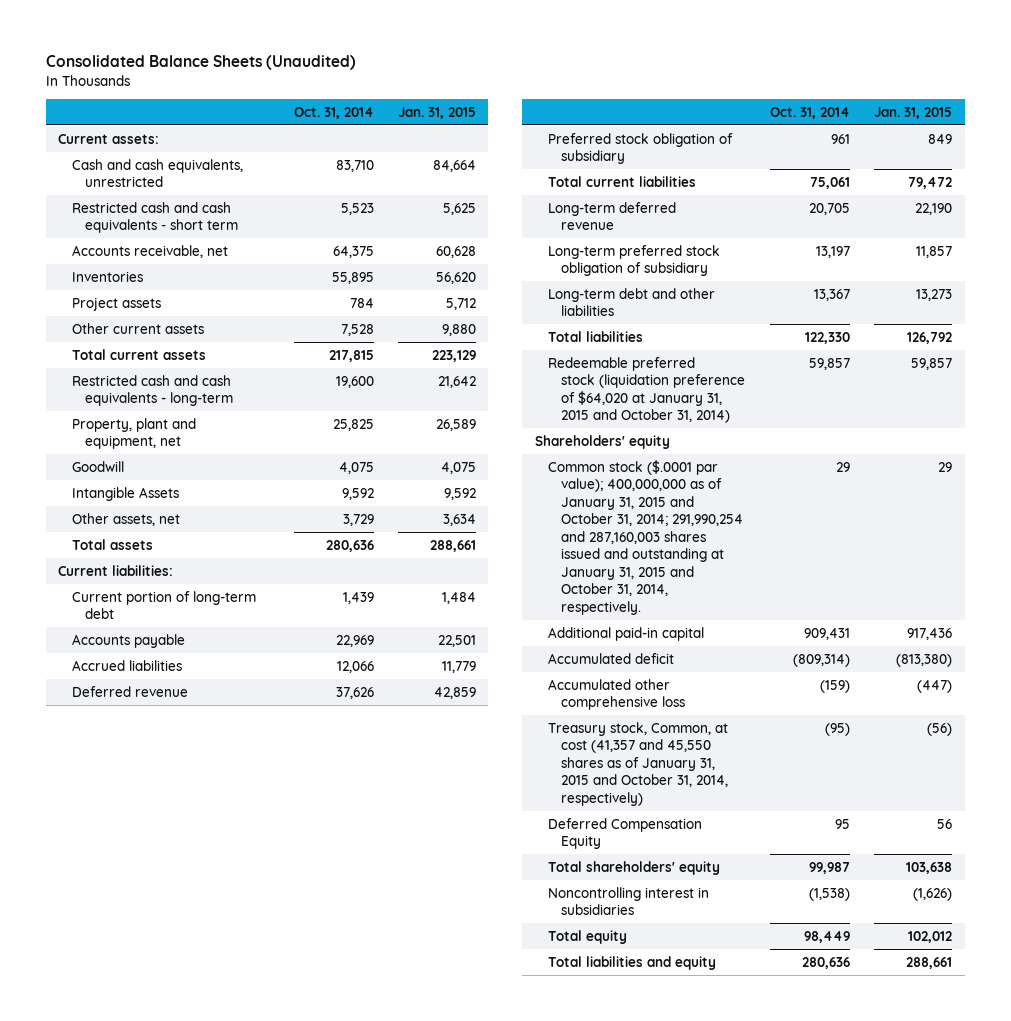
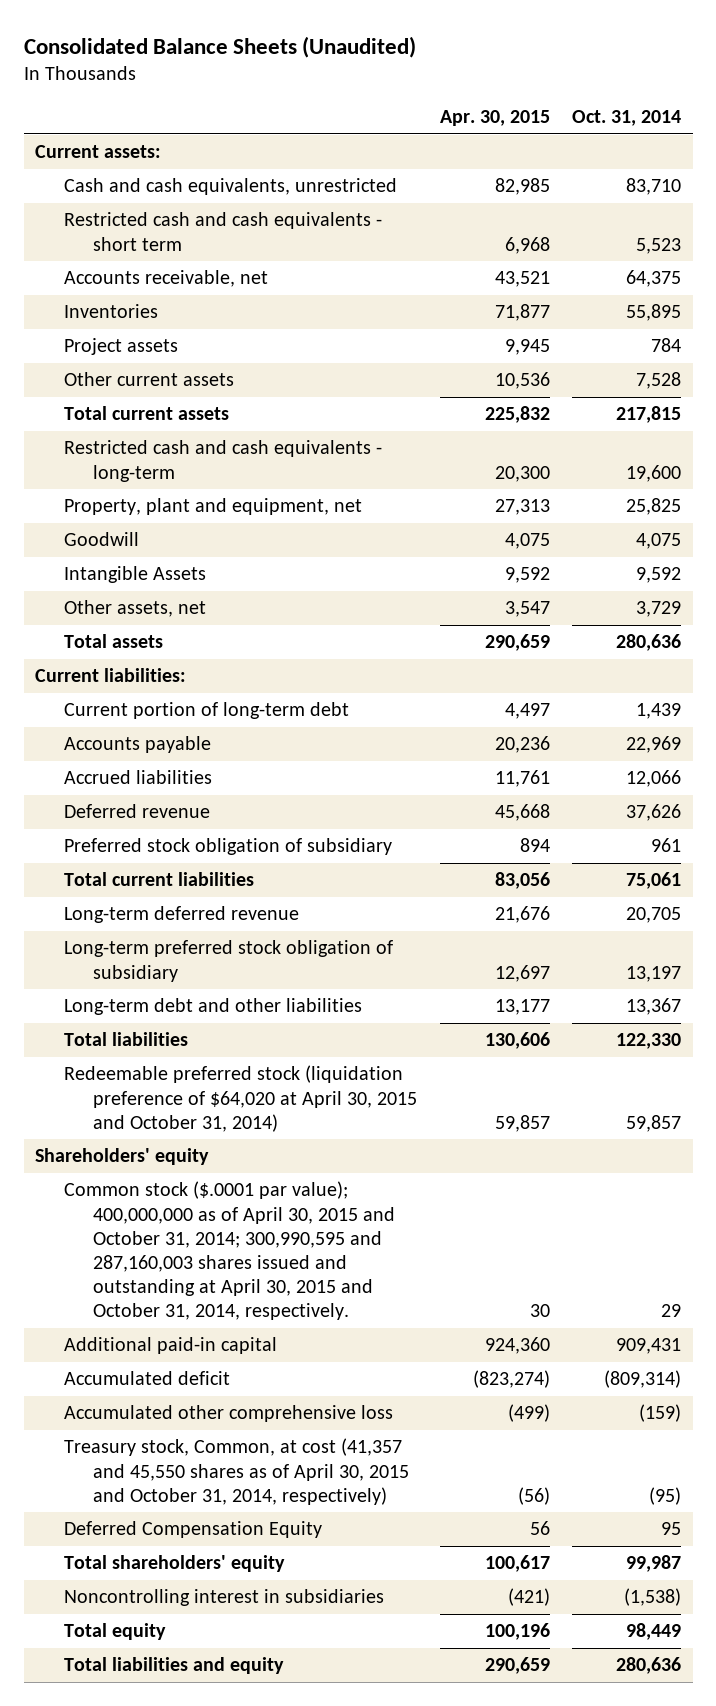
[397,106,476,119] Jan. 31, 2015 -> none
none -> [439,109,550,126] Apr. 30, 2015
[548,356,746,424] Redeemable preferred stock (liquidation preference of $64,020 at January 31, 2015 and October 31, 2014) -> [63,1065,418,1132] Redeemable preferred stock (liquidation preference of $64,020 at April 30, 2015 and October 31, 2014)
[548,459,744,615] Common stock ($.0001 par value); 400,000,000 as of January 31, 2015 and October 31, 2014; 291,990,254 and 287,160,003 shares issued and outstanding at January 31, 2015 and October 31, 2014, respectively. -> [63,1181,396,1320] Common stock ($.0001 par value); 400,000,000 as of April 30, 2015 and October 31, 2014; 300,990,595 and 287,160,003 shares issued and outstanding at April 30, 2015 and October 31, 2014, respectively.
[548,721,729,806] Treasury stock, Common, at cost (41,357 and 45,550 shares as of January 31, 2015 and October 31, 2014, respectively) -> [63,1438,410,1505] Treasury stock, Common, at cost (41,357 and 45,550 shares as of April 30, 2015 and October 31, 2014, respectively)

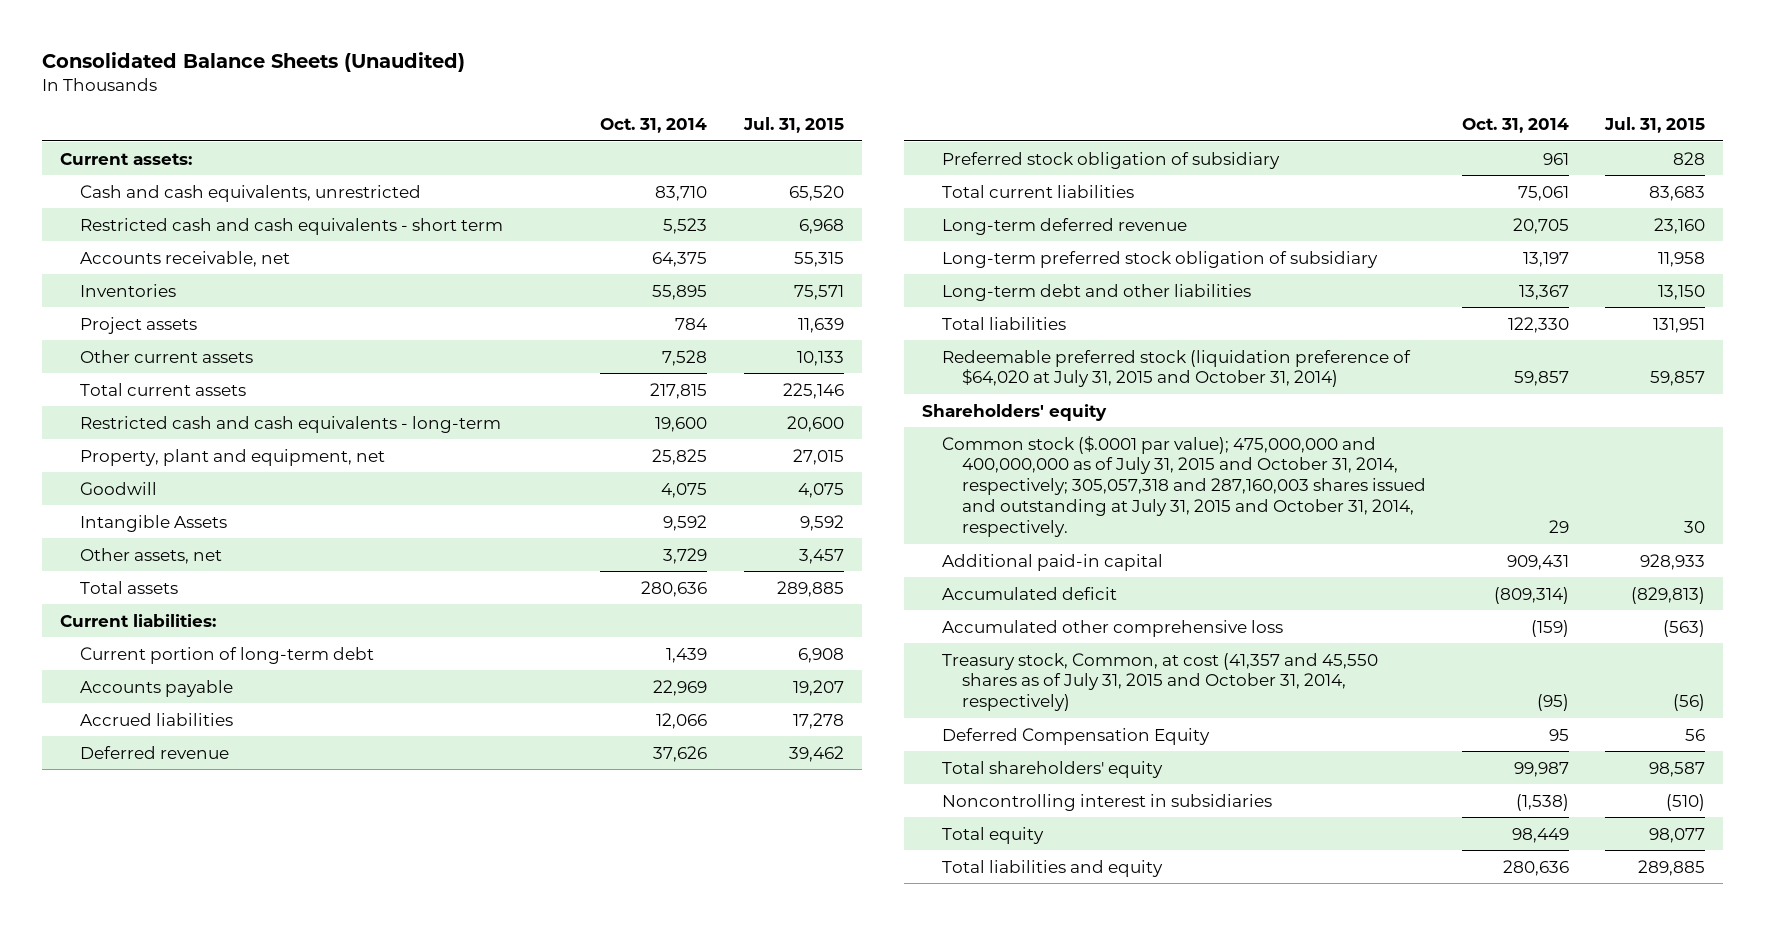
[439,109,550,126] Apr. 30, 2015 -> none
none -> [742,116,844,133] Jul. 31, 2015
[63,1065,418,1132] Redeemable preferred stock (liquidation preference of $64,020 at April 30, 2015 and October 31, 2014) -> [941,349,1411,388] Redeemable preferred stock (liquidation preference of $64,020 at July 31, 2015 and October 31, 2014)
[63,1181,396,1320] Common stock ($.0001 par value); 400,000,000 as of April 30, 2015 and October 31, 2014; 300,990,595 and 287,160,003 shares issued and outstanding at April 30, 2015 and October 31, 2014, respectively. -> [941,435,1426,537] Common stock ($.0001 par value); 475,000,000 and 400,000,000 as of July 31, 2015 and October 31, 2014, respectively; 305,057,318 and 287,160,003 shares issued and outstanding at July 31, 2015 and October 31, 2014, respectively.
[63,1438,410,1505] Treasury stock, Common, at cost (41,357 and 45,550 shares as of April 30, 2015 and October 31, 2014, respectively) -> [941,652,1378,712] Treasury stock, Common, at cost (41,357 and 45,550 shares as of July 31, 2015 and October 31, 2014, respectively)

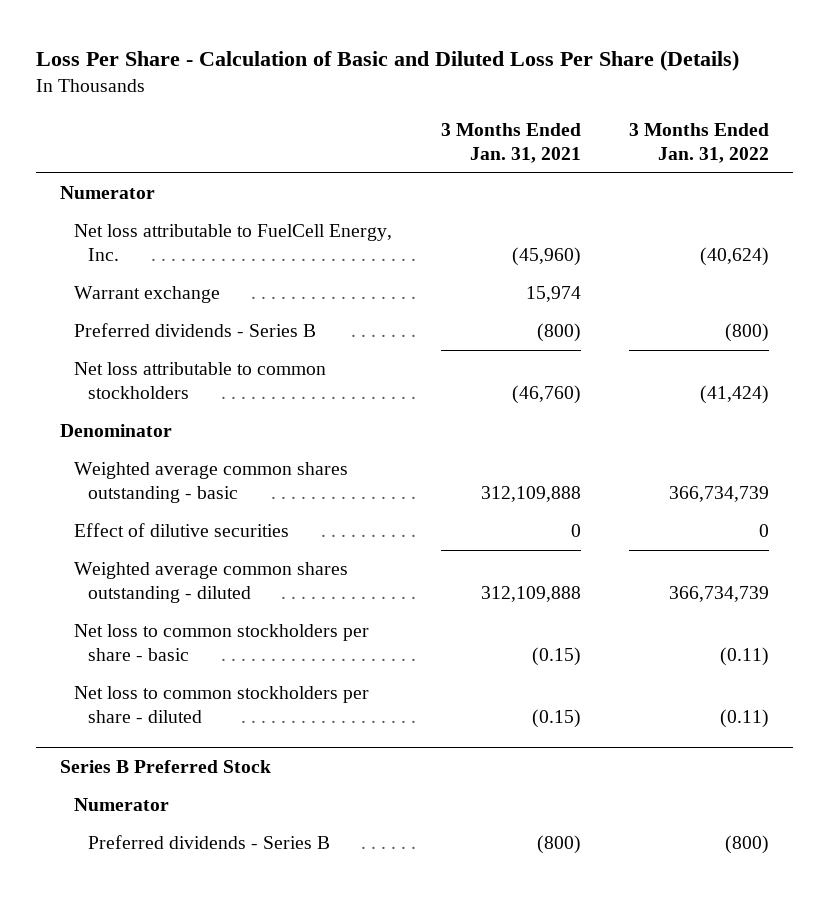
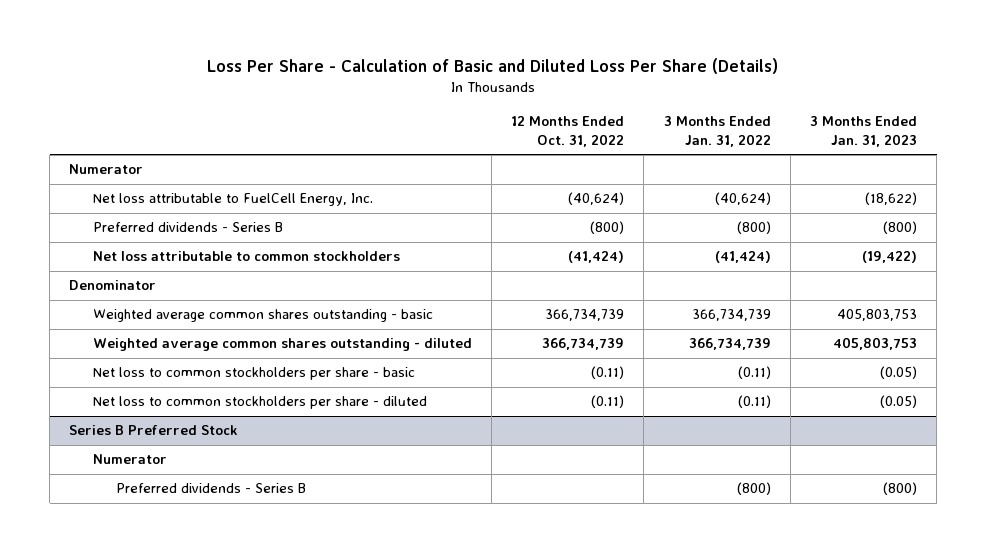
[440,123,581,163] 3 Months Ended Jan. 31, 2021 -> none
none -> [511,116,625,148] 12 Months Ended Oct. 31, 2022
none -> [810,116,918,148] 3 Months Ended Jan. 31, 2023
[74,286,221,304] Warrant exchange -> none
[74,523,290,538] Effect of dilutive securities -> none

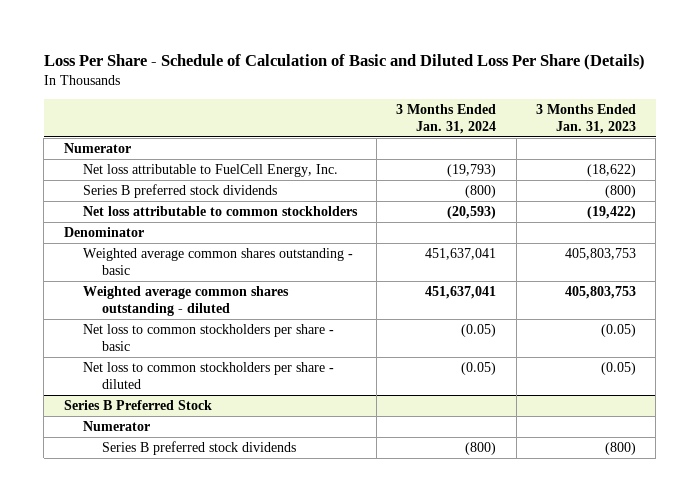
[207,58,779,75] Loss Per Share - Calculation of Basic and Diluted Loss Per Share (Details) -> [43,53,645,70] Loss Per Share - Schedule of Calculation of Basic and Diluted Loss Per Share (Details)
[511,116,625,148] 12 Months Ended Oct. 31, 2022 -> none
[663,116,771,148] 3 Months Ended Jan. 31, 2022 -> none
none -> [396,104,497,135] 3 Months Ended Jan. 31, 2024
[92,222,283,233] Preferred dividends - Series B -> [82,184,277,199] Series B preferred stock dividends
[115,483,306,494] Preferred dividends - Series B -> [101,441,296,456] Series B preferred stock dividends

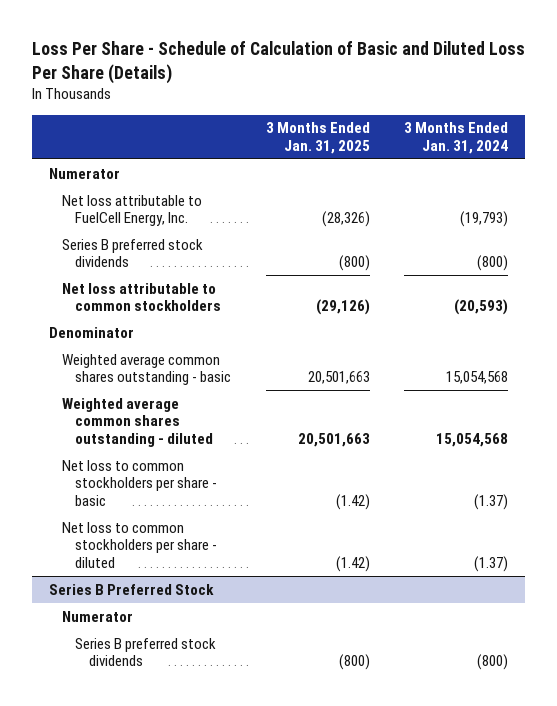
[536,104,637,135] 3 Months Ended Jan. 31, 2023 -> none
none -> [265,122,370,154] 3 Months Ended Jan. 31, 2025
[425,248,497,261] 451,637,041 -> [446,371,509,385] 15,054,568
[425,286,497,300] 451,637,041 -> [436,432,509,447] 15,054,568
[461,324,497,338] (0.05) -> [474,493,509,510] (1.37)
[461,362,497,376] (0.05) -> [474,555,509,572] (1.37)

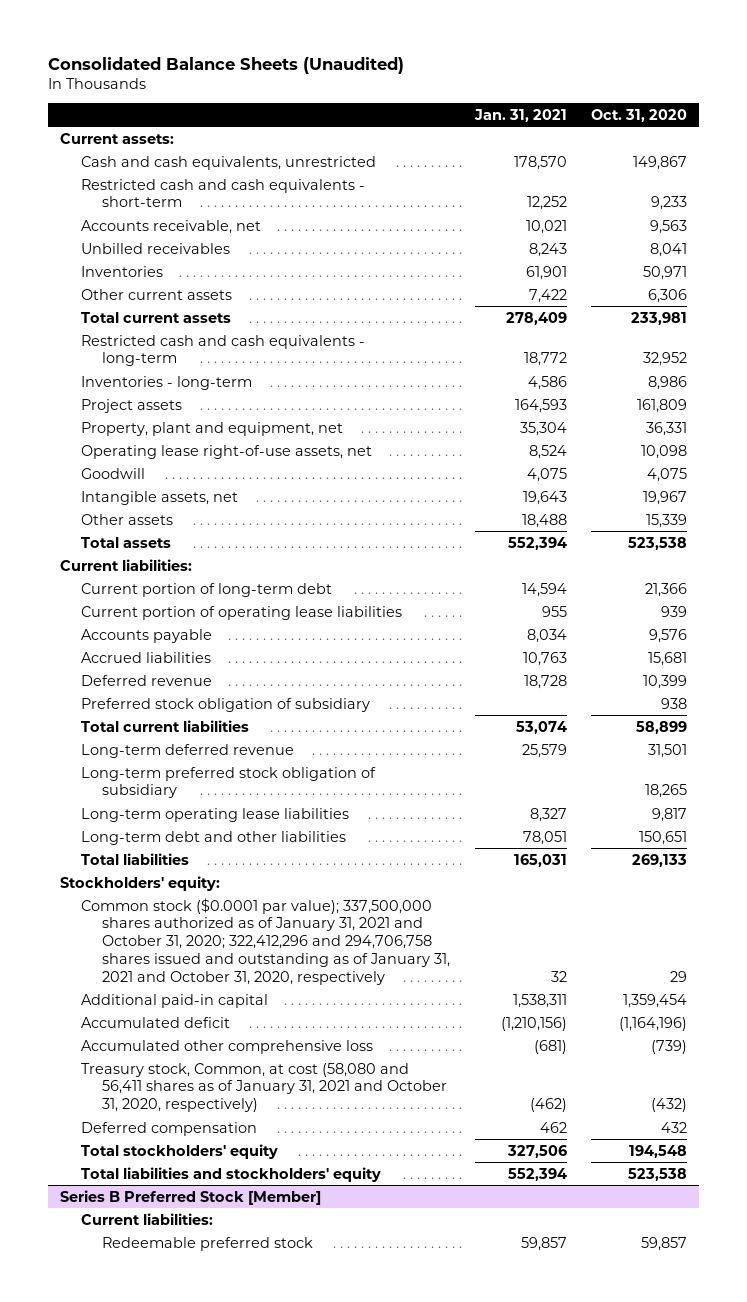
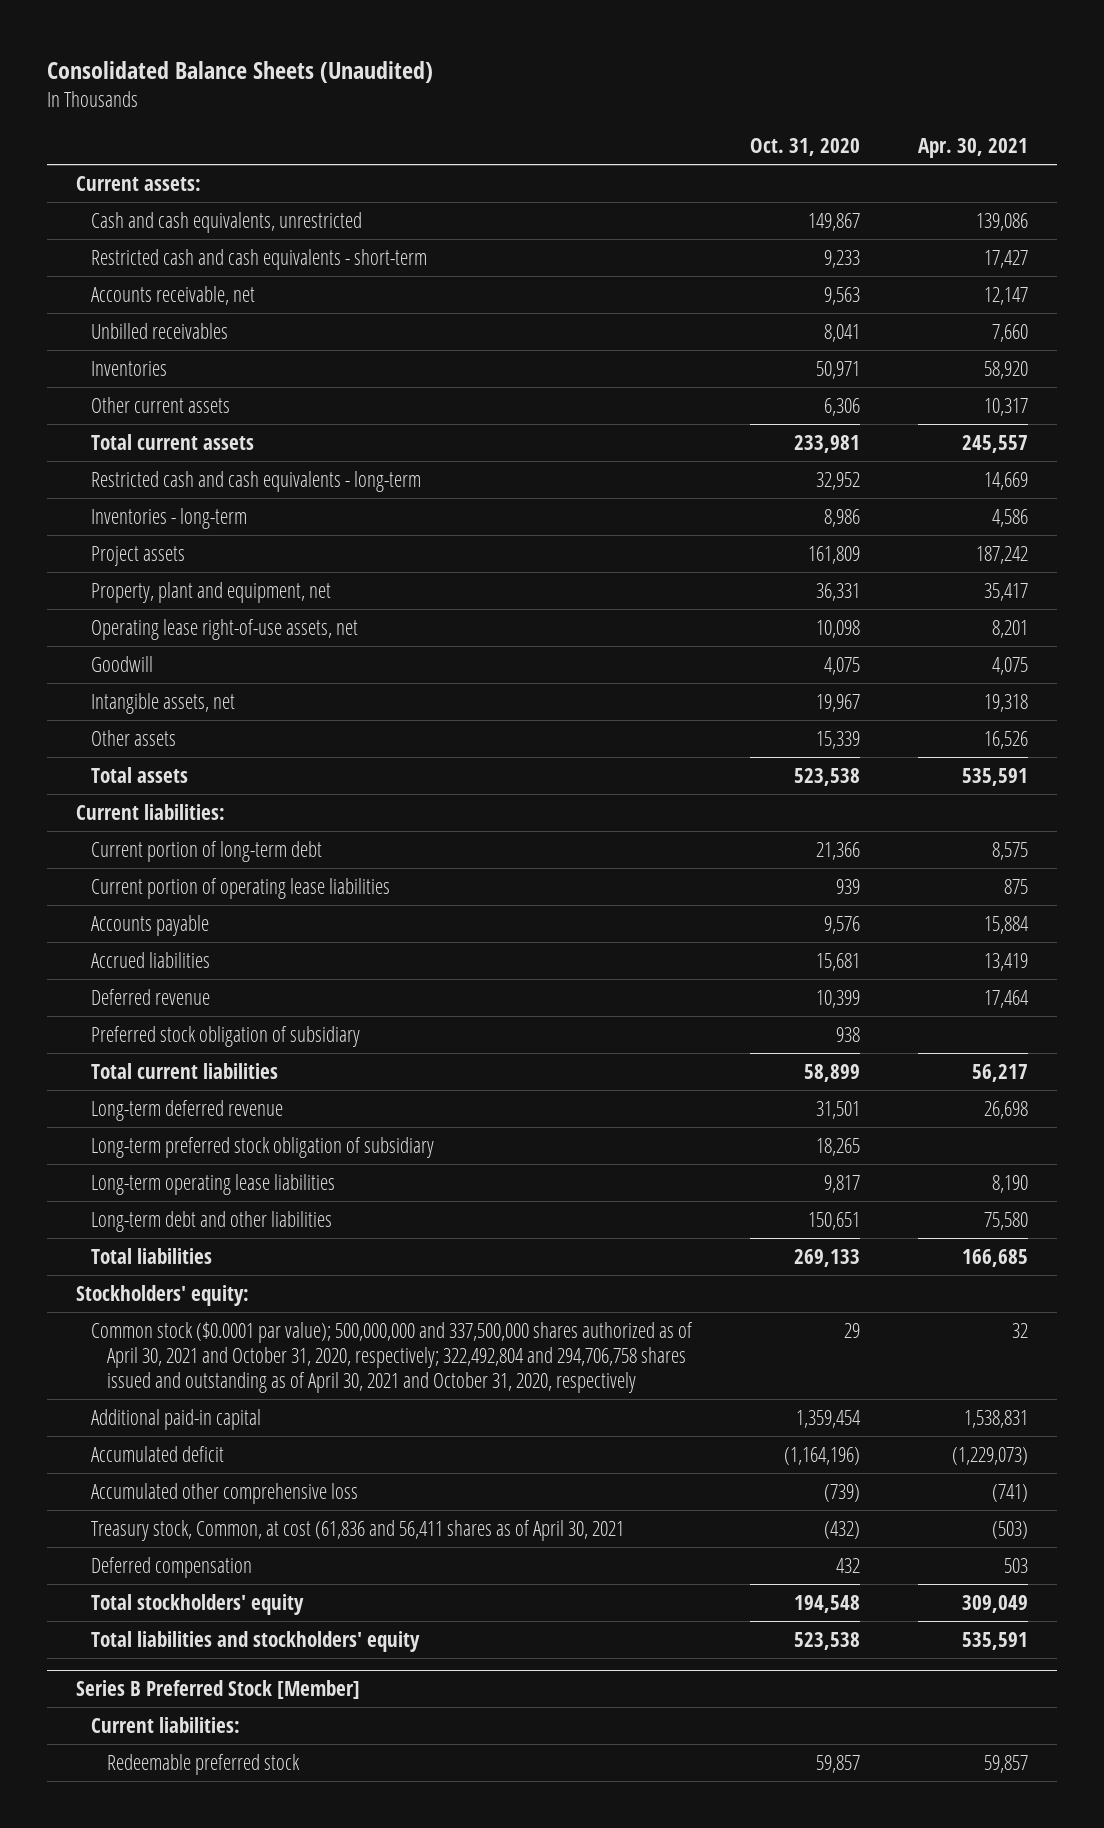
[473,108,567,122] Jan. 31, 2021 -> none
none -> [918,138,1029,159] Apr. 30, 2021
[81,897,451,985] Common stock ($0.0001 par value); 337,500,000 shares authorized as of January 31, 2021 and October 31, 2020; 322,412,296 and 294,706,758 shares issued and outstanding as of January 31, 2021 and October 31, 2020, respectively -> [91,1321,694,1394] Common stock ($0.0001 par value); 500,000,000 and 337,500,000 shares authorized as of April 30, 2021 and October 31, 2020, respectively; 322,492,804 and 294,706,758 shares issued and outstanding as of April 30, 2021 and October 31, 2020, respectively
[81,1062,448,1113] Treasury stock, Common, at cost (58,080 and 56,411 shares as of January 31, 2021 and October 31, 2020, respectively) -> [91,1519,625,1541] Treasury stock, Common, at cost (61,836 and 56,411 shares as of April 30, 2021

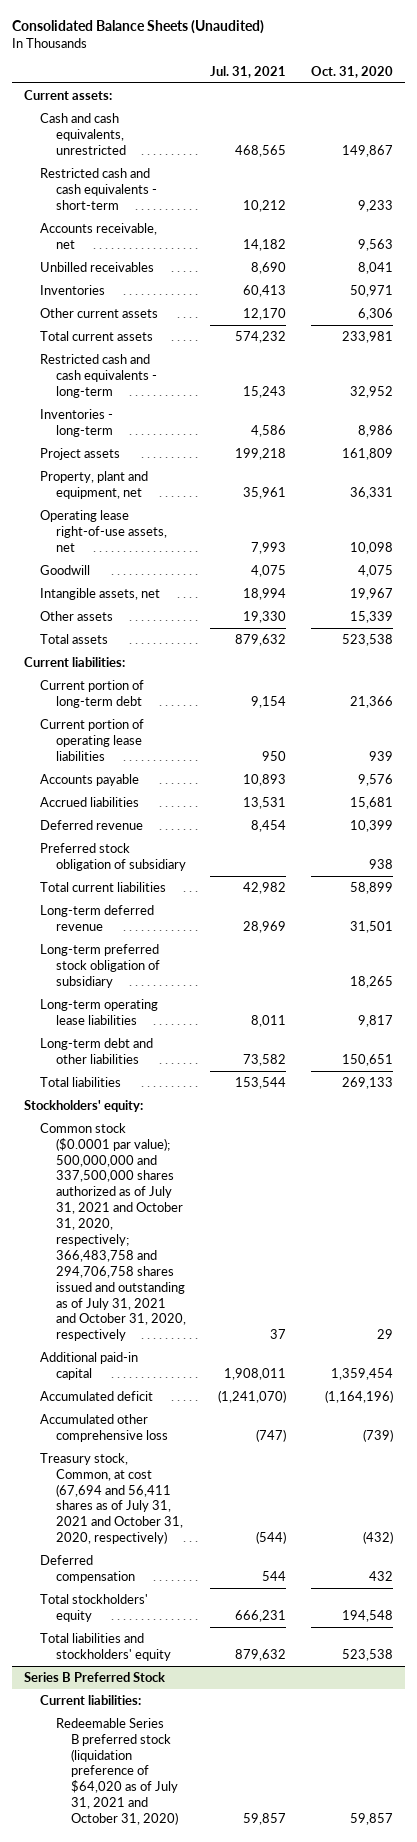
[918,138,1029,159] Apr. 30, 2021 -> none
none -> [210,65,287,78] Jul. 31, 2021
[91,1321,694,1394] Common stock ($0.0001 par value); 500,000,000 and 337,500,000 shares authorized as of April 30, 2021 and October 31, 2020, respectively; 322,492,804 and 294,706,758 shares issued and outstanding as of April 30, 2021 and October 31, 2020, respectively -> [39,1122,186,1342] Common stock ($0.0001 par value); 500,000,000 and 337,500,000 shares authorized as of July 31, 2021 and October 31, 2020, respectively; 366,483,758 and 294,706,758 shares issued and outstanding as of July 31, 2021 and October 31, 2020, respectively
[91,1519,625,1541] Treasury stock, Common, at cost (61,836 and 56,411 shares as of April 30, 2021 -> [39,1452,183,1545] Treasury stock, Common, at cost (67,694 and 56,411 shares as of July 31, 2021 and October 31, 2020, respectively)
[76,1680,361,1700] Series B Preferred Stock [Member] -> [24,1671,166,1682] Series B Preferred Stock
[106,1753,300,1775] Redeemable preferred stock -> [55,1717,179,1826] Redeemable Series B preferred stock (liquidation preference of $64,020 as of July 31, 2021 and October 31, 2020)

